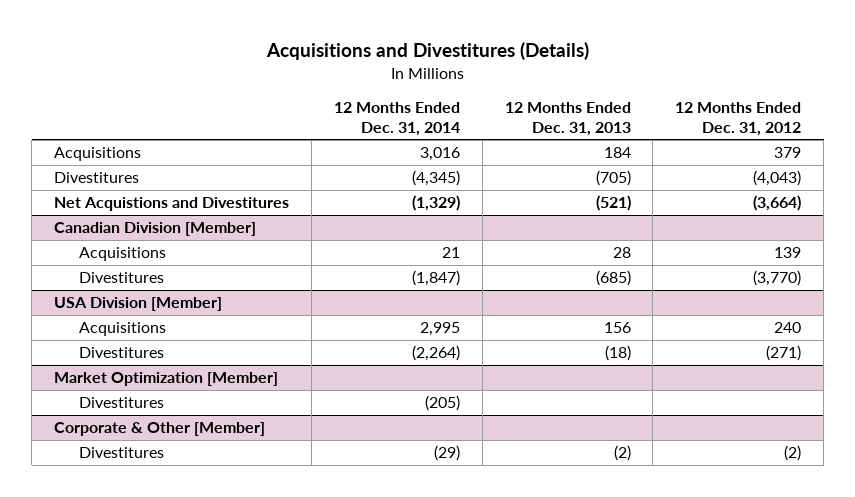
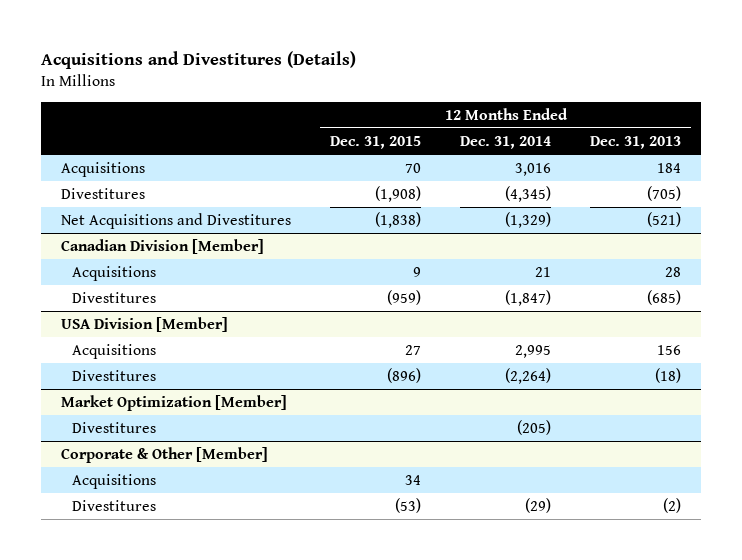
[675,101,802,136] 12 Months Ended Dec. 31, 2012 -> none
none -> [329,135,421,149] Dec. 31, 2015
[54,197,290,212] Net Acquistions and Divestitures -> [60,212,291,229] Net Acquisitions and Divestitures
none -> [71,473,156,489] Acquisitions

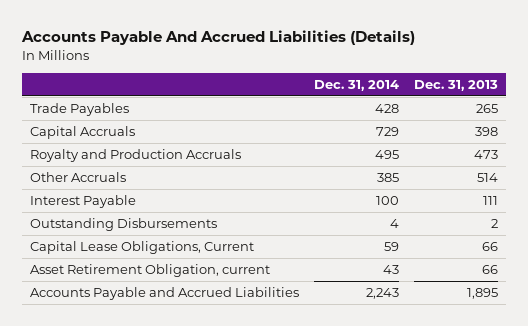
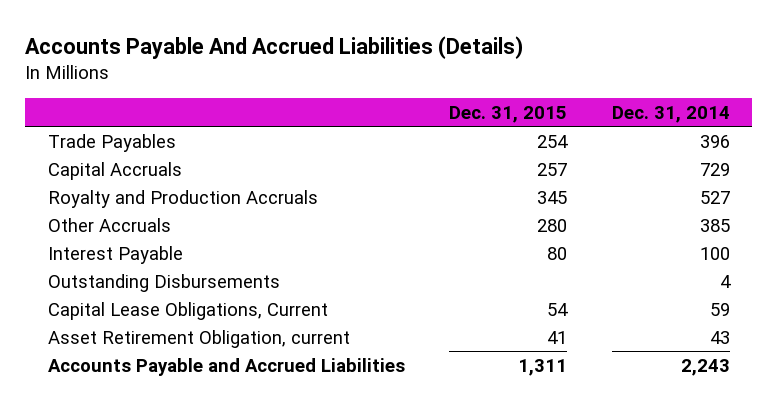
[414,79,499,91] Dec. 31, 2013 -> none
none -> [449,105,568,123] Dec. 31, 2015
[375,103,400,113] 428 -> [699,134,730,148] 396
[375,149,400,159] 495 -> [699,190,730,204] 527

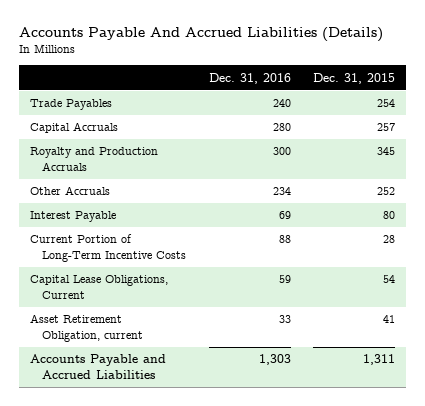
[611,105,730,123] Dec. 31, 2014 -> none
none -> [208,72,291,84] Dec. 31, 2016
[537,218,568,232] 280 -> [376,187,395,196] 252
[47,273,280,292] Outstanding Disbursements -> none
none -> [29,234,187,262] Current Portion of Long-Term Incentive Costs

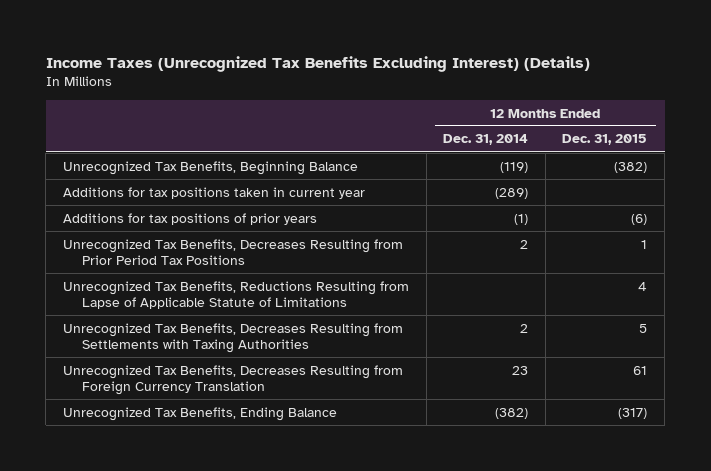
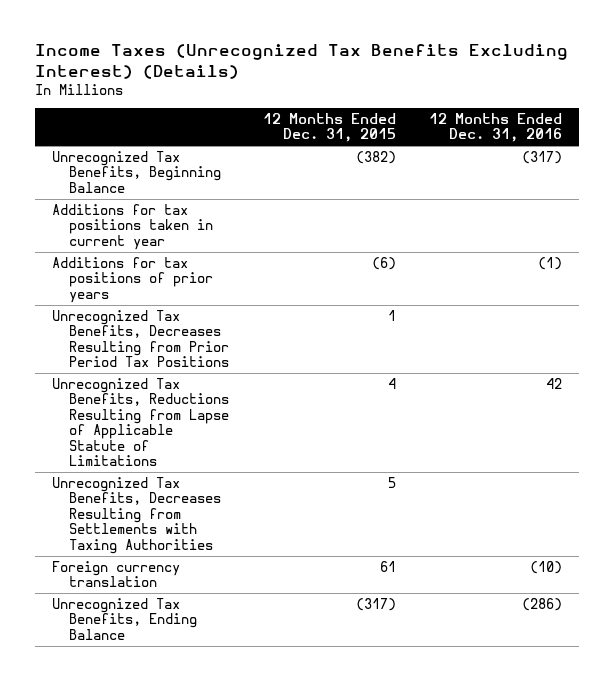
[443,134,529,146] Dec. 31, 2014 -> none
none -> [429,112,563,143] 12 Months Ended Dec. 31, 2016
[63,364,404,396] Unrecognized Tax Benefits, Decreases Resulting from Foreign Currency Translation -> [51,560,180,588] Foreign currency translation

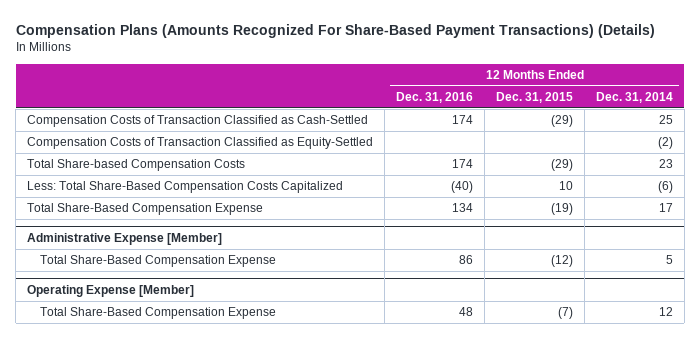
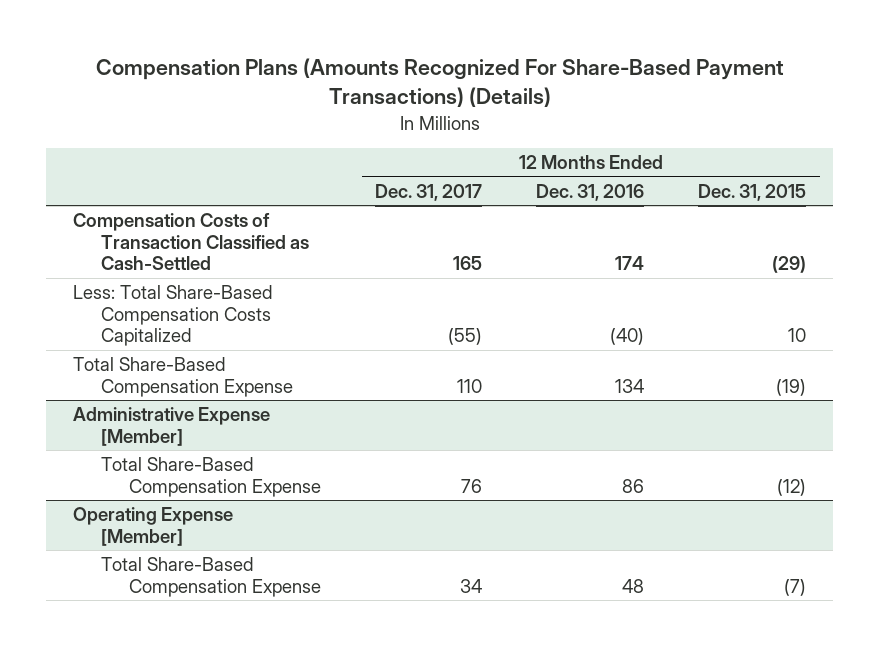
[595,91,673,103] Dec. 31, 2014 -> none
none -> [375,184,483,202] Dec. 31, 2017
[27,137,374,150] Compensation Costs of Transaction Classified as Equity-Settled -> none
[27,159,246,172] Total Share-based Compensation Costs -> none

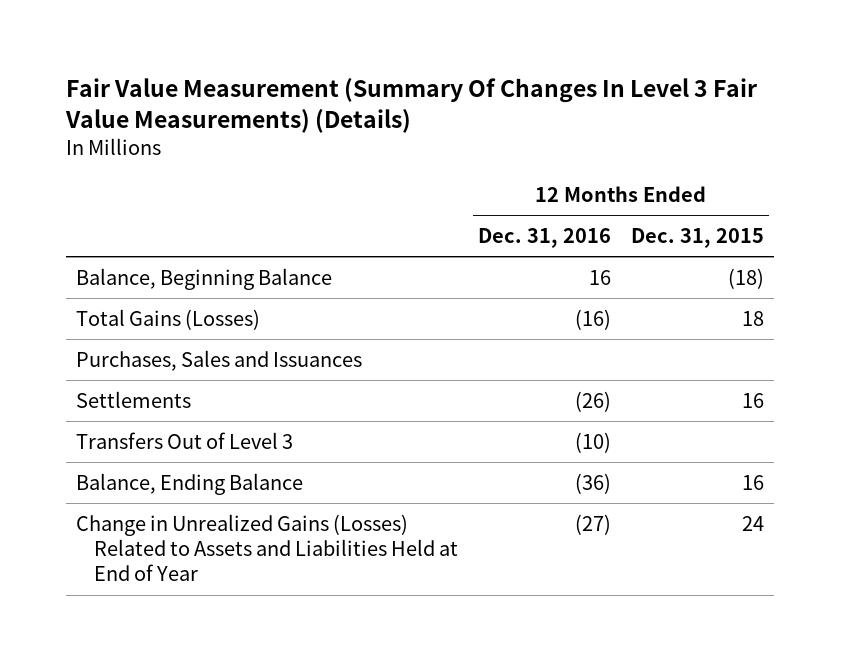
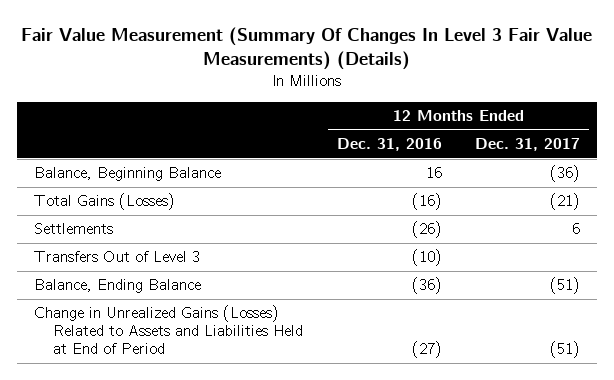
[631,228,765,249] Dec. 31, 2015 -> none
none -> [475,138,581,152] Dec. 31, 2017
[76,349,363,371] Purchases, Sales and Issuances -> none
[76,513,458,582] Change in Unrealized Gains (Losses) Related to Assets and Liabilities Held at End of Year -> [33,305,304,355] Change in Unrealized Gains (Losses) Related to Assets and Liabilities Held at End of Period

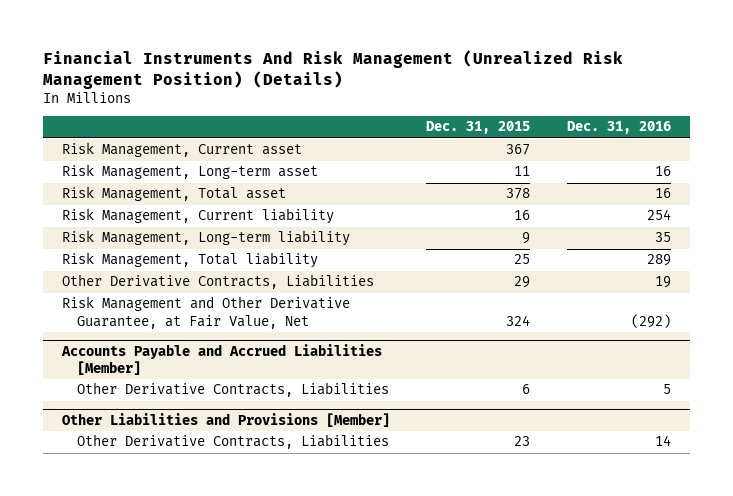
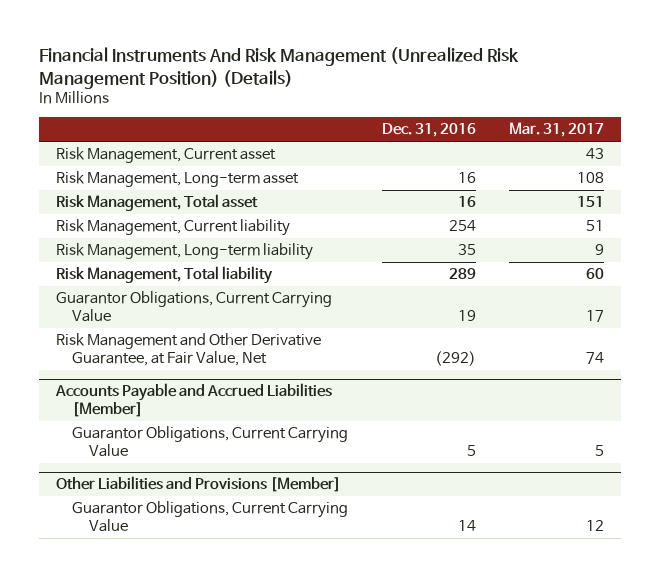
[426,121,531,135] Dec. 31, 2015 -> none
none -> [508,122,604,138] Mar. 31, 2017
[61,274,374,290] Other Derivative Contracts, Liabilities -> [55,291,332,323] Guarantor Obligations, Current Carrying Value
[76,382,389,398] Other Derivative Contracts, Liabilities -> [72,426,349,458] Guarantor Obligations, Current Carrying Value
[76,434,389,450] Other Derivative Contracts, Liabilities -> [72,501,349,533] Guarantor Obligations, Current Carrying Value

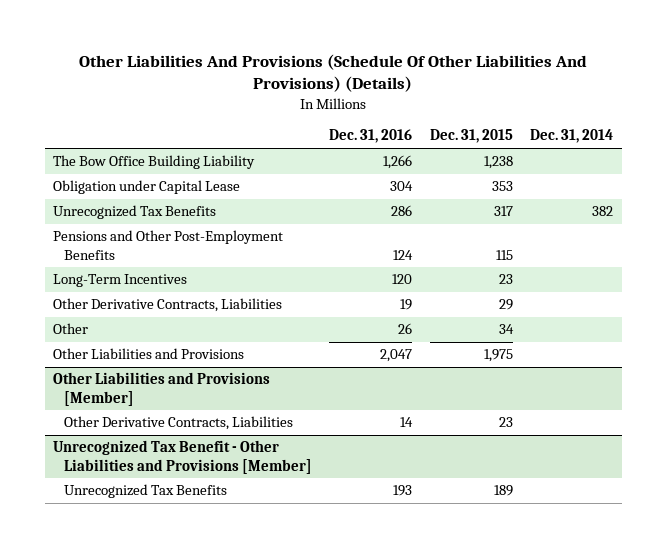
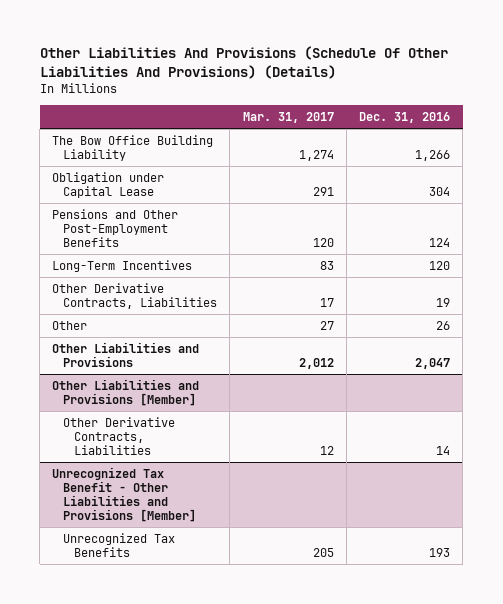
[429,129,513,144] Dec. 31, 2015 -> none
[530,129,614,144] Dec. 31, 2014 -> none
none -> [242,112,334,124] Mar. 31, 2017
[53,205,217,220] Unrecognized Tax Benefits -> none

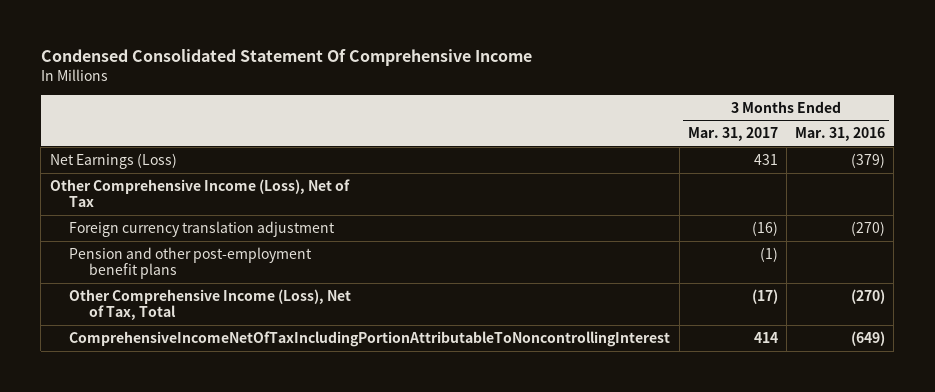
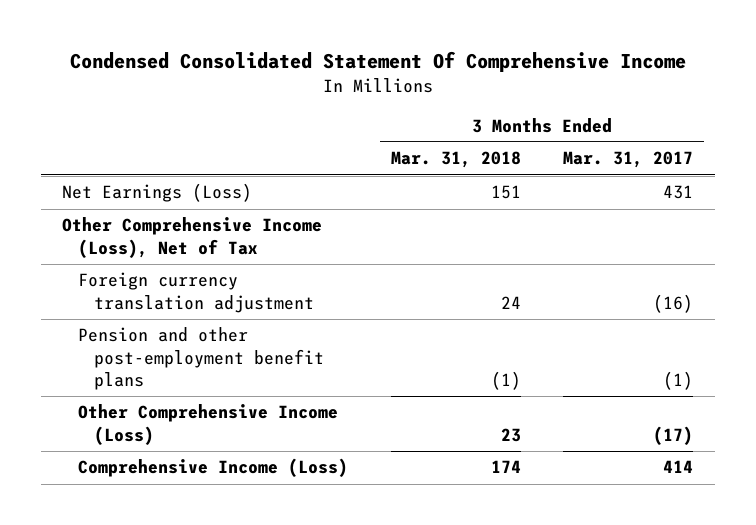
[795,127,886,142] Mar. 31, 2016 -> none
none -> [390,151,521,169] Mar. 31, 2018
[69,288,352,321] Other Comprehensive Income (Loss), Net of Tax, Total -> [78,404,339,445] Other Comprehensive Income (Loss)
[69,330,671,347] ComprehensiveIncomeNetOfTaxIncludingPortionAttributableToNoncontrollingInterest -> [78,458,349,478] Comprehensive Income (Loss)

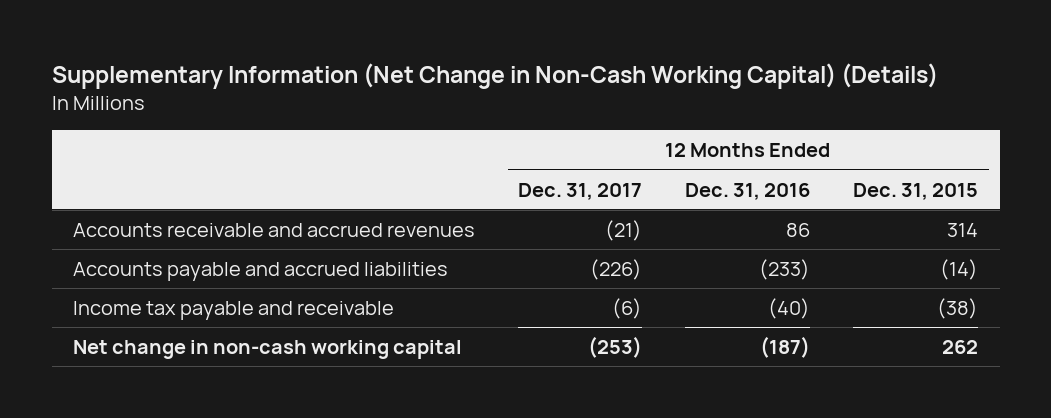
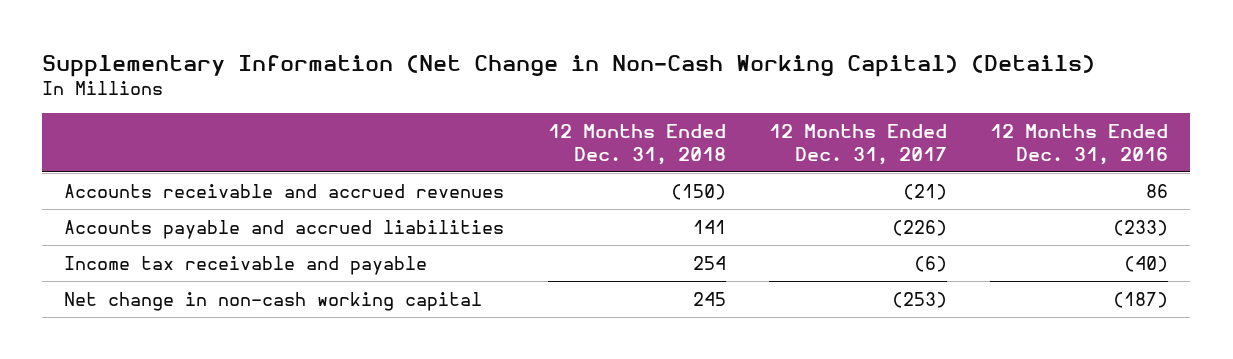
[853,182,979,200] Dec. 31, 2015 -> none
none -> [547,123,726,165] 12 Months Ended Dec. 31, 2018
[73,300,395,320] Income tax payable and receivable -> [64,255,428,275] Income tax receivable and payable

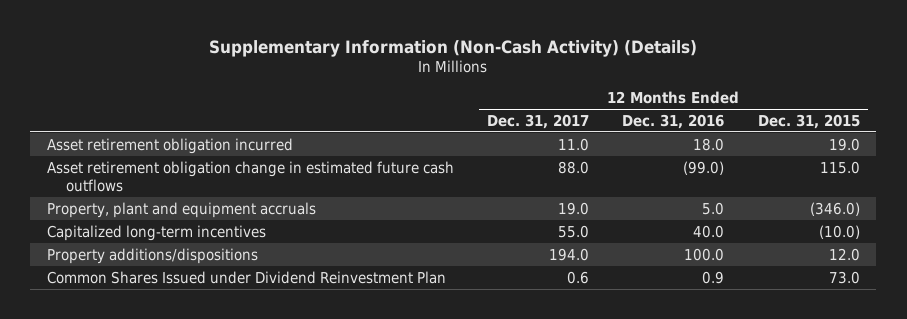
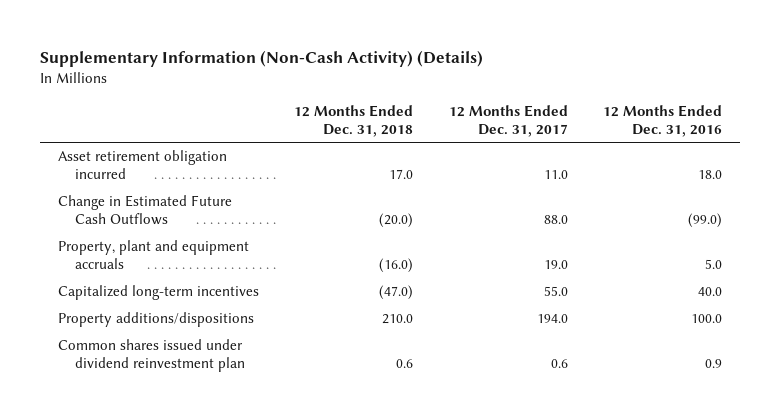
[757,113,860,129] Dec. 31, 2015 -> none
none -> [294,105,414,137] 12 Months Ended Dec. 31, 2018
[46,160,454,192] Asset retirement obligation change in estimated future cash outflows -> [57,195,232,225] Change in Estimated Future Cash Outflows
[46,270,446,284] Common Shares Issued under Dividend Reinvestment Plan -> [57,339,245,372] Common shares issued under dividend reinvestment plan

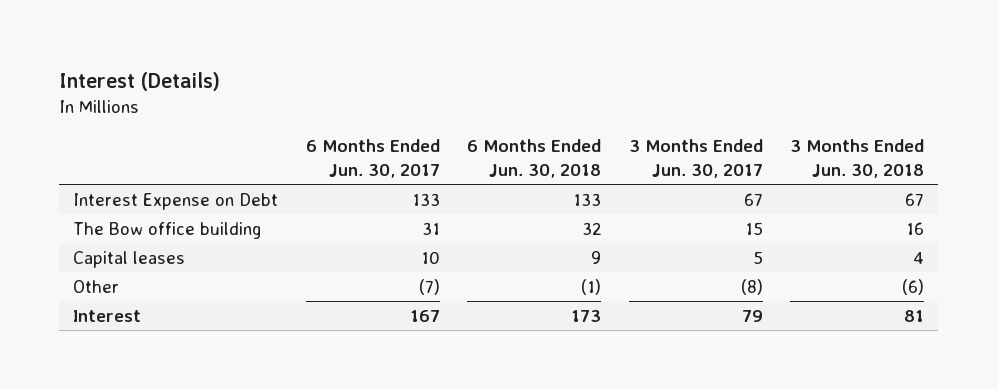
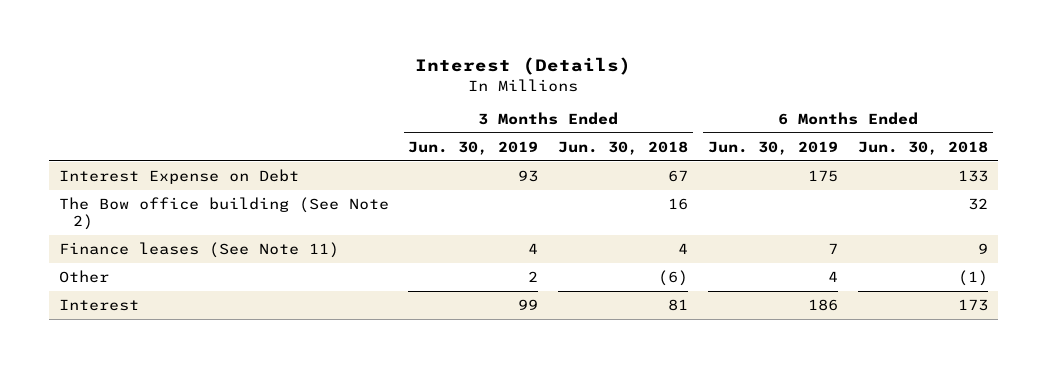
[305,139,440,178] 6 Months Ended Jun. 30, 2017 -> none
[628,139,763,178] 3 Months Ended Jun. 30, 2017 -> none
none -> [408,140,539,155] Jun. 30, 2019
none -> [708,140,839,155] Jun. 30, 2019
[73,250,186,268] Capital leases -> none
[73,221,262,239] The Bow office building -> [58,196,389,231] The Bow office building (See Note 2)
none -> [58,241,339,258] Finance leases (See Note 11)

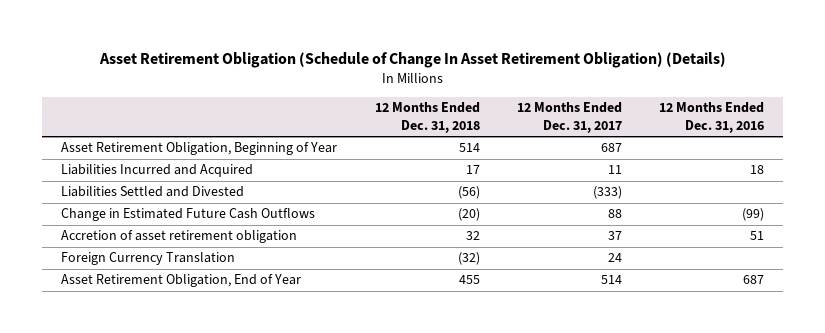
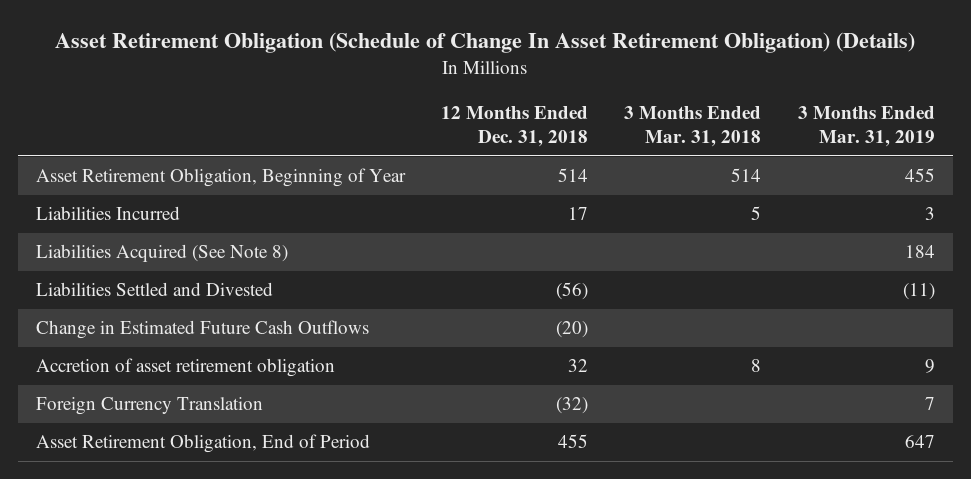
[516,102,622,134] 12 Months Ended Dec. 31, 2017 -> none
[659,102,765,134] 12 Months Ended Dec. 31, 2016 -> none
none -> [624,105,762,147] 3 Months Ended Mar. 31, 2018
none -> [797,105,935,147] 3 Months Ended Mar. 31, 2019
[61,164,254,178] Liabilities Incurred and Acquired -> [36,206,181,221] Liabilities Incurred
none -> [36,244,289,263] Liabilities Acquired (See Note 8)
[61,274,302,288] Asset Retirement Obligation, End of Year -> [36,434,371,454] Asset Retirement Obligation, End of Period

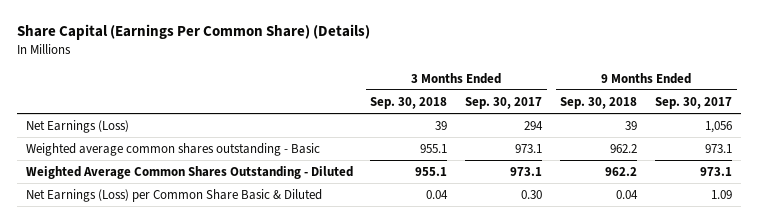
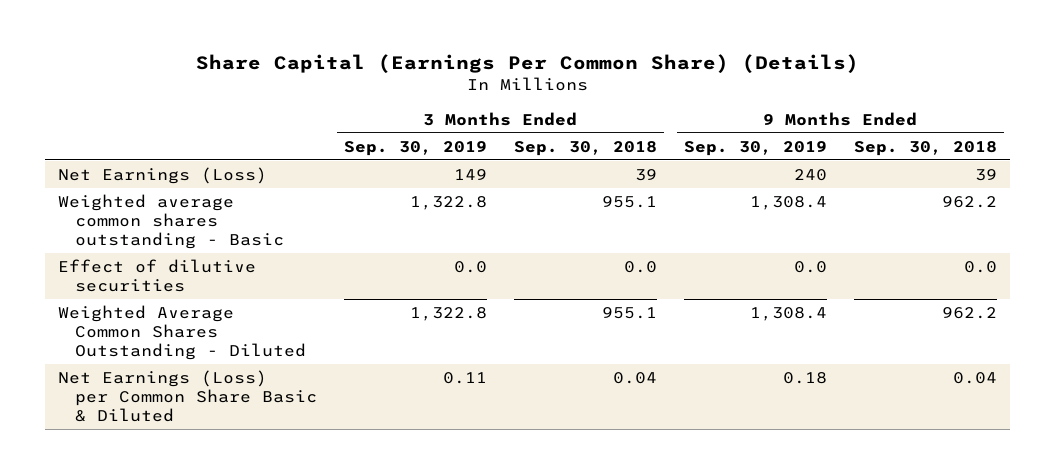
[465,96,543,109] Sep. 30, 2017 -> none
[655,96,733,109] Sep. 30, 2017 -> none
none -> [343,140,487,156] Sep. 30, 2019
none -> [683,140,827,156] Sep. 30, 2019
none -> [58,258,257,293] Effect of dilutive securities

